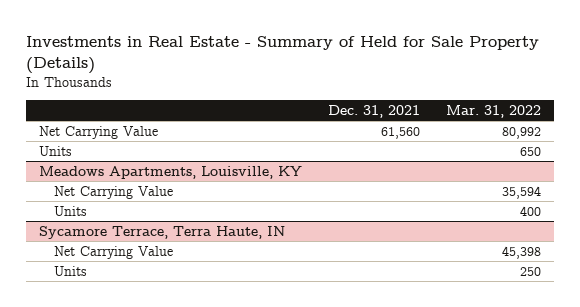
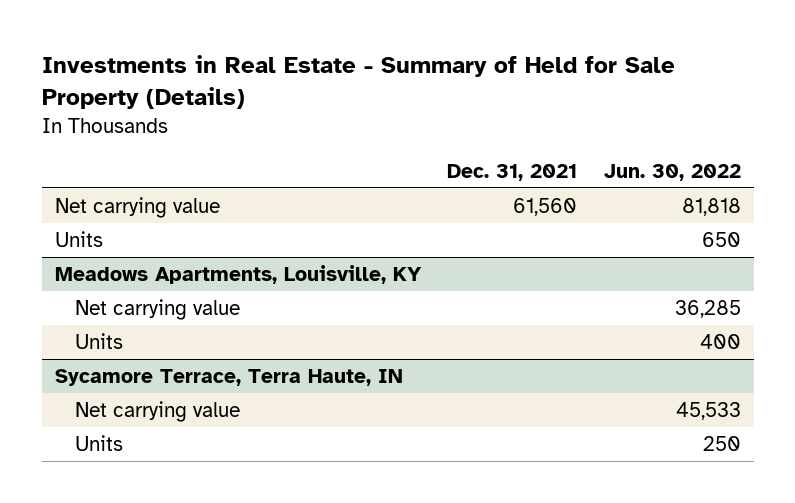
[446,104,542,118] Mar. 31, 2022 -> none
none -> [603,163,741,181] Jun. 30, 2022
[38,125,158,139] Net Carrying Value -> [54,197,220,219] Net carrying value
[54,185,174,199] Net Carrying Value -> [74,299,240,321] Net carrying value
[54,245,174,259] Net Carrying Value -> [74,401,240,423] Net carrying value

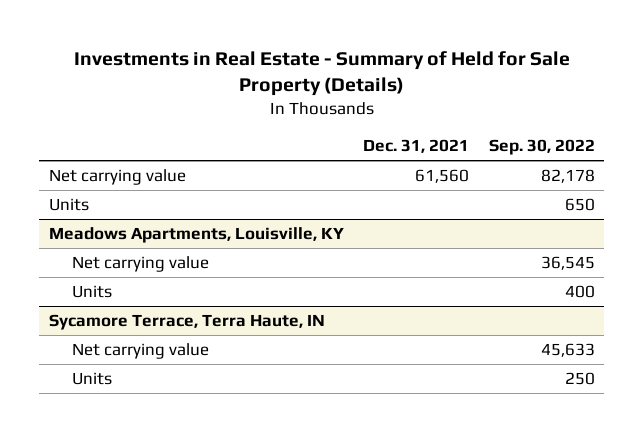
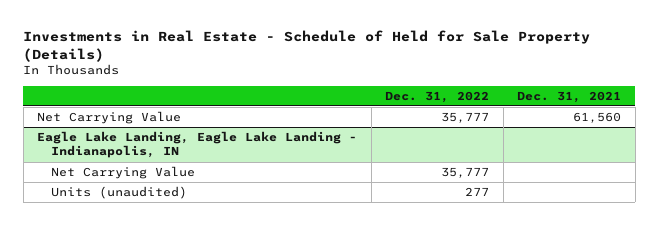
[73,51,570,97] Investments in Real Estate - Summary of Held for Sale Property (Details) -> [23,29,591,62] Investments in Real Estate - Schedule of Held for Sale Property (Details)
[488,139,595,156] Sep. 30, 2022 -> none
none -> [385,90,490,103] Dec. 31, 2022
[48,198,89,212] Units -> none
[48,227,344,244] Meadows Apartments, Louisville, KY -> none
[71,256,209,273] Net carrying value -> none
[71,285,112,299] Units -> none
[48,314,325,331] Sycamore Terrace, Terra Haute, IN -> none
[71,343,209,360] Net carrying value -> none
[71,372,112,386] Units -> none
[48,169,186,186] Net carrying value -> [37,111,182,125] Net Carrying Value
none -> [37,131,358,159] Eagle Lake Landing, Eagle Lake Landing - Indianapolis, IN
none -> [50,166,195,180] Net Carrying Value
none -> [50,186,187,200] Units (unaudited)

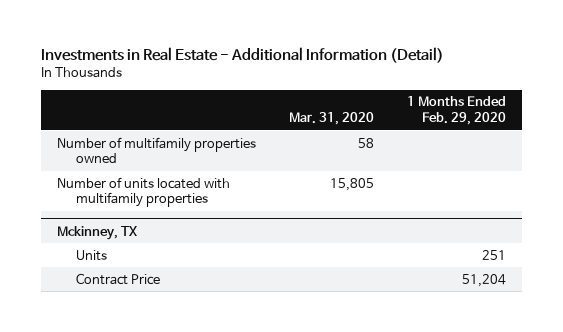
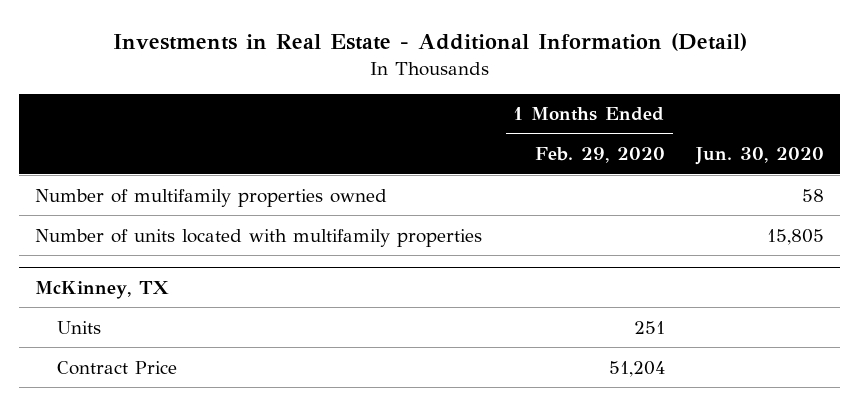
[289,112,375,126] Mar. 31, 2020 -> none
none -> [695,147,825,166] Jun. 30, 2020
[57,225,139,240] Mckinney, TX -> [34,280,169,299] McKinney, TX

